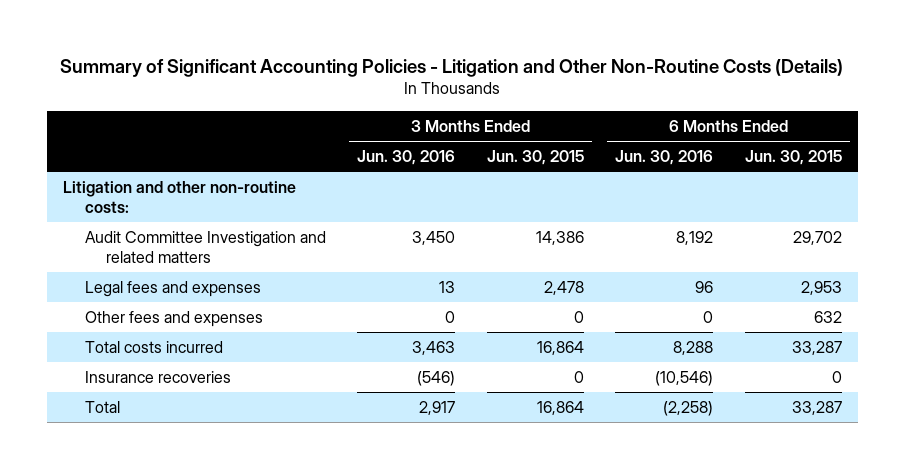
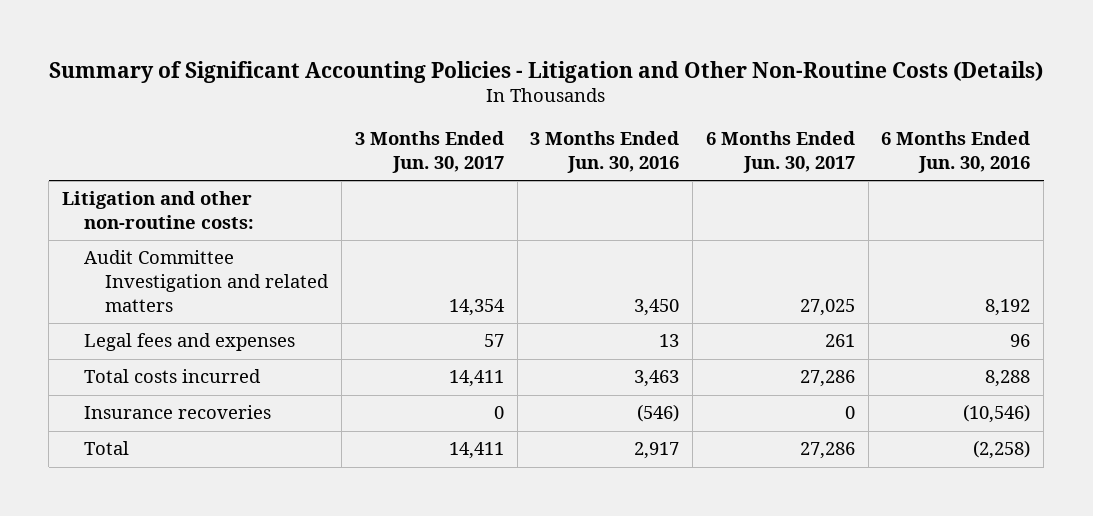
[486,150,584,166] Jun. 30, 2015 -> none
[744,150,842,166] Jun. 30, 2015 -> none
none -> [354,131,504,173] 3 Months Ended Jun. 30, 2017
none -> [705,131,855,173] 6 Months Ended Jun. 30, 2017
[84,311,263,328] Other fees and expenses -> none

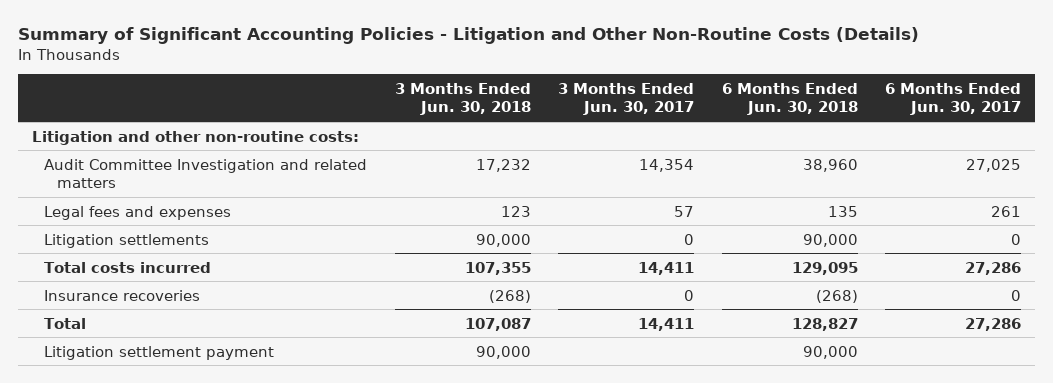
[530,131,680,173] 3 Months Ended Jun. 30, 2016 -> none
[881,131,1031,173] 6 Months Ended Jun. 30, 2016 -> none
none -> [394,82,531,116] 3 Months Ended Jun. 30, 2018
none -> [721,82,858,116] 6 Months Ended Jun. 30, 2018
none -> [44,233,210,248] Litigation settlements
none -> [44,345,275,360] Litigation settlement payment

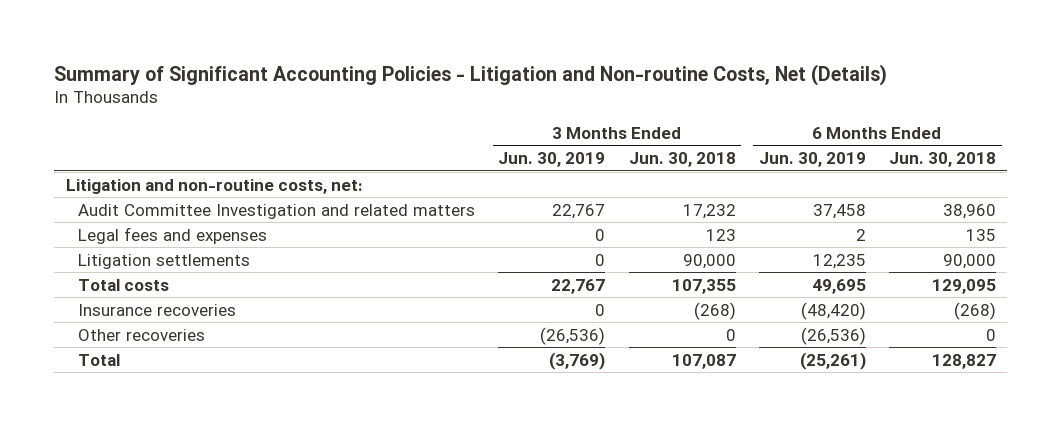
[17,27,919,45] Summary of Significant Accounting Policies - Litigation and Other Non-Routine Costs (Details) -> [54,63,888,86] Summary of Significant Accounting Policies - Litigation and Non-routine Costs, Net (Details)
[558,82,695,116] 3 Months Ended Jun. 30, 2017 -> none
[885,82,1022,116] 6 Months Ended Jun. 30, 2017 -> none
none -> [498,151,606,167] Jun. 30, 2019
none -> [758,151,866,167] Jun. 30, 2019
[31,130,359,145] Litigation and other non-routine costs: -> [65,178,363,194] Litigation and non-routine costs, net:
[44,261,212,273] Total costs incurred -> [78,278,170,291] Total costs
none -> [78,328,206,341] Other recoveries
[44,345,275,360] Litigation settlement payment -> none

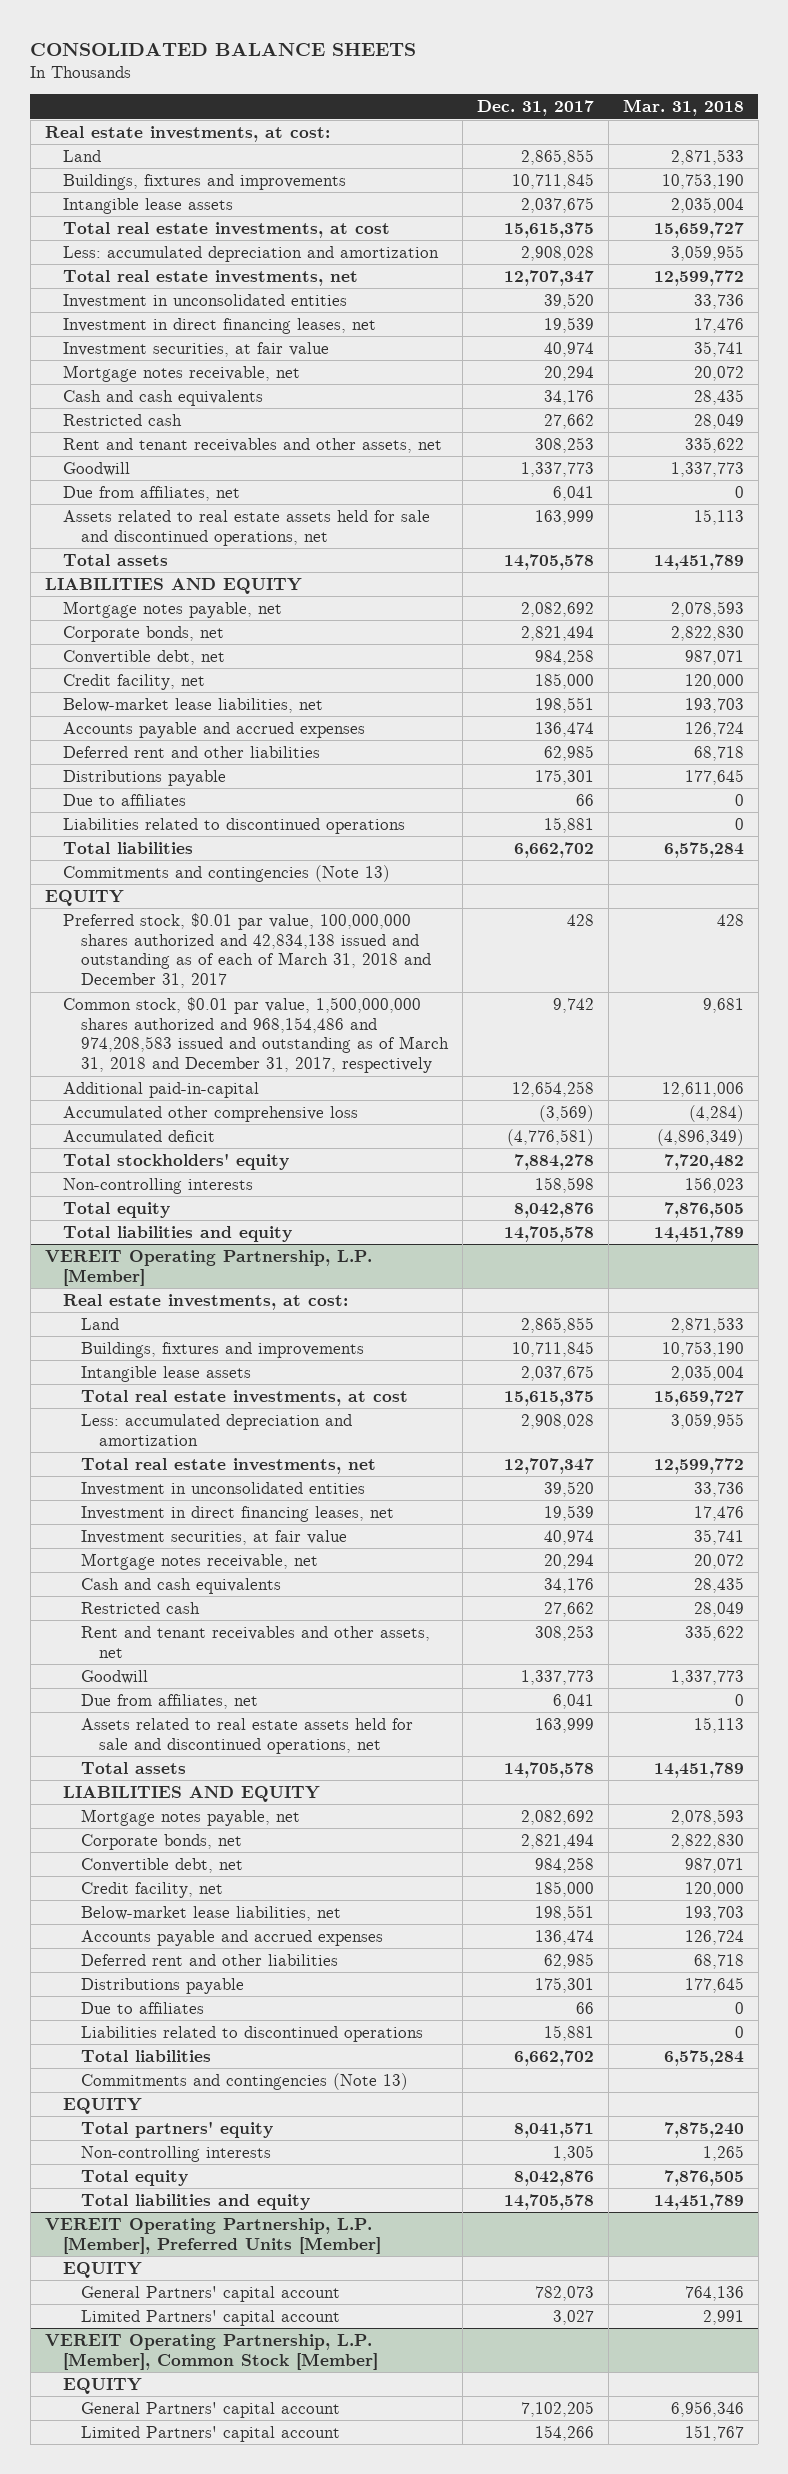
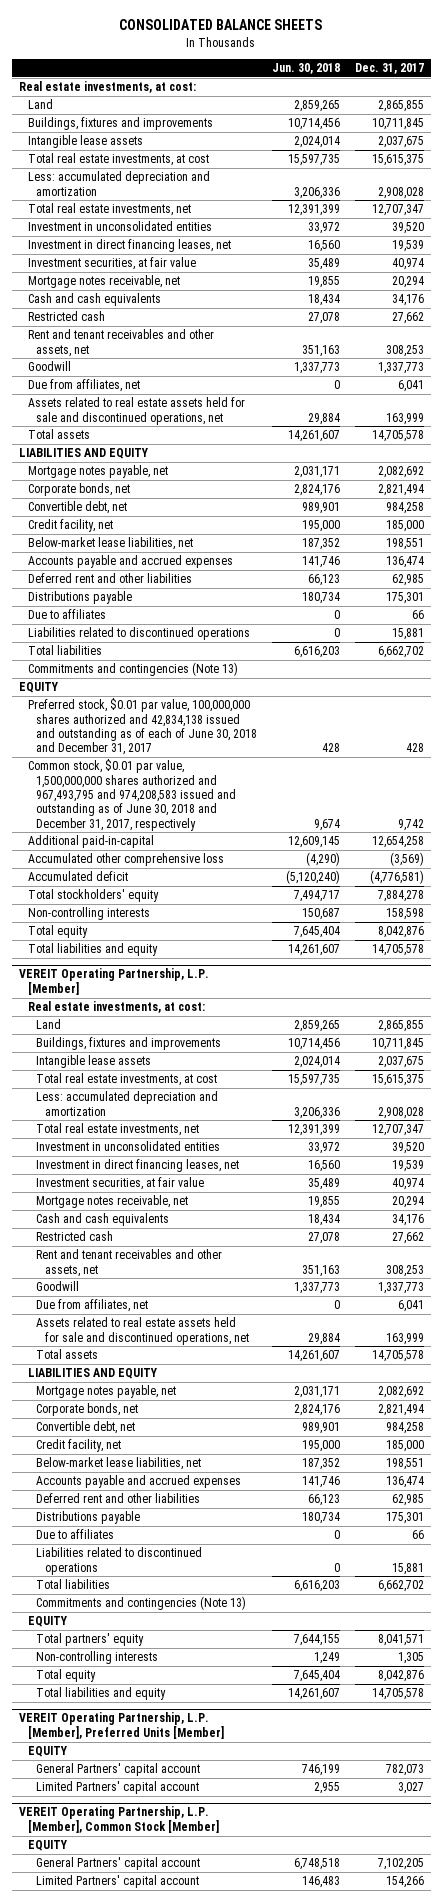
[622,99,744,117] Mar. 31, 2018 -> none
none -> [272,63,341,75] Jun. 30, 2018
[62,912,432,989] Preferred stock, $0.01 par value, 100,000,000 shares authorized and 42,834,138 issued and outstanding as of each of March 31, 2018 and December 31, 2017 -> [27,698,258,756] Preferred stock, $0.01 par value, 100,000,000 shares authorized and 42,834,138 issued and outstanding as of each of June 30, 2018 and December 31, 2017
[62,996,450,1074] Common stock, $0.01 par value, 1,500,000,000 shares authorized and 968,154,486 and 974,208,583 issued and outstanding as of March 31, 2018 and December 31, 2017, respectively -> [27,759,237,831] Common stock, $0.01 par value, 1,500,000,000 shares authorized and 967,493,795 and 974,208,583 issued and outstanding as of June 30, 2018 and December 31, 2017, respectively

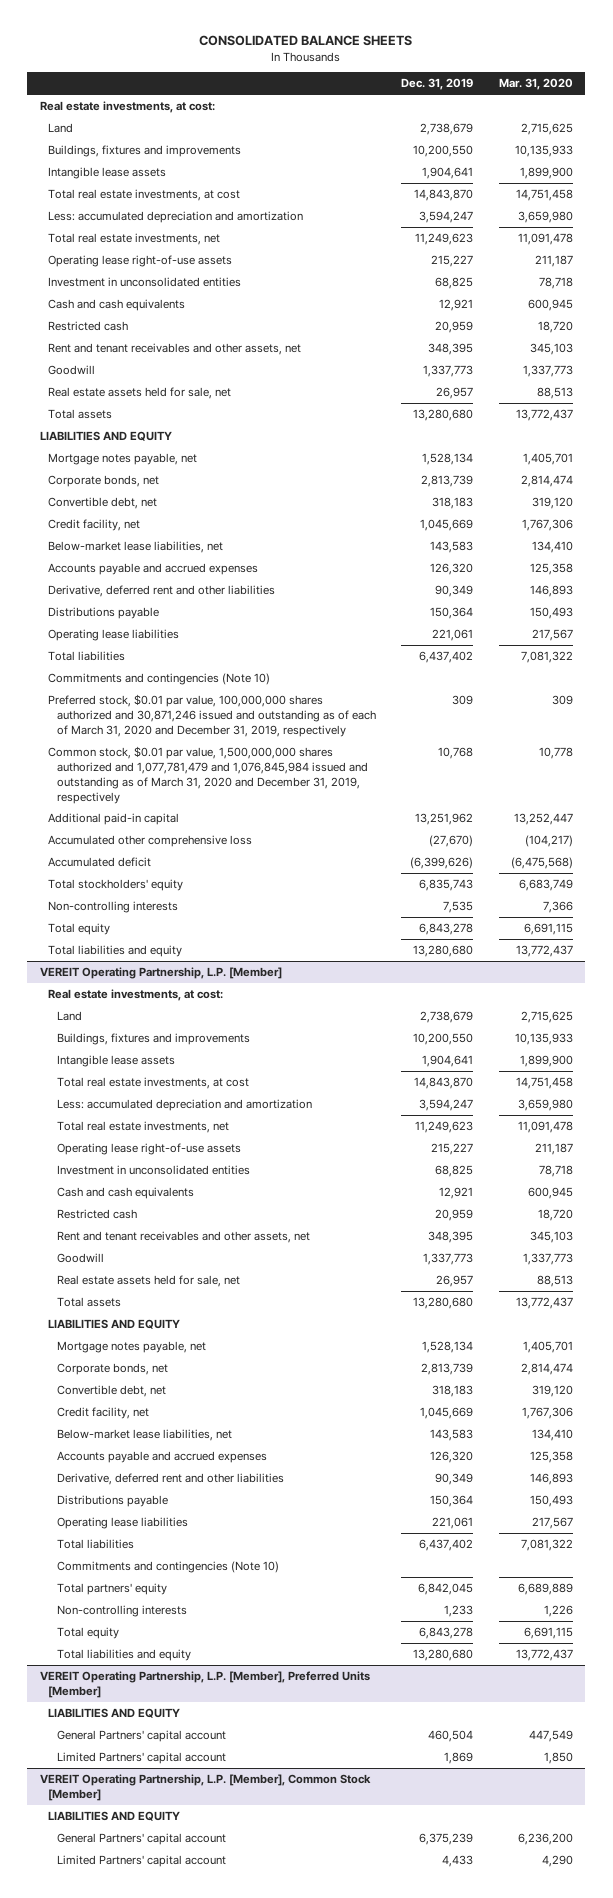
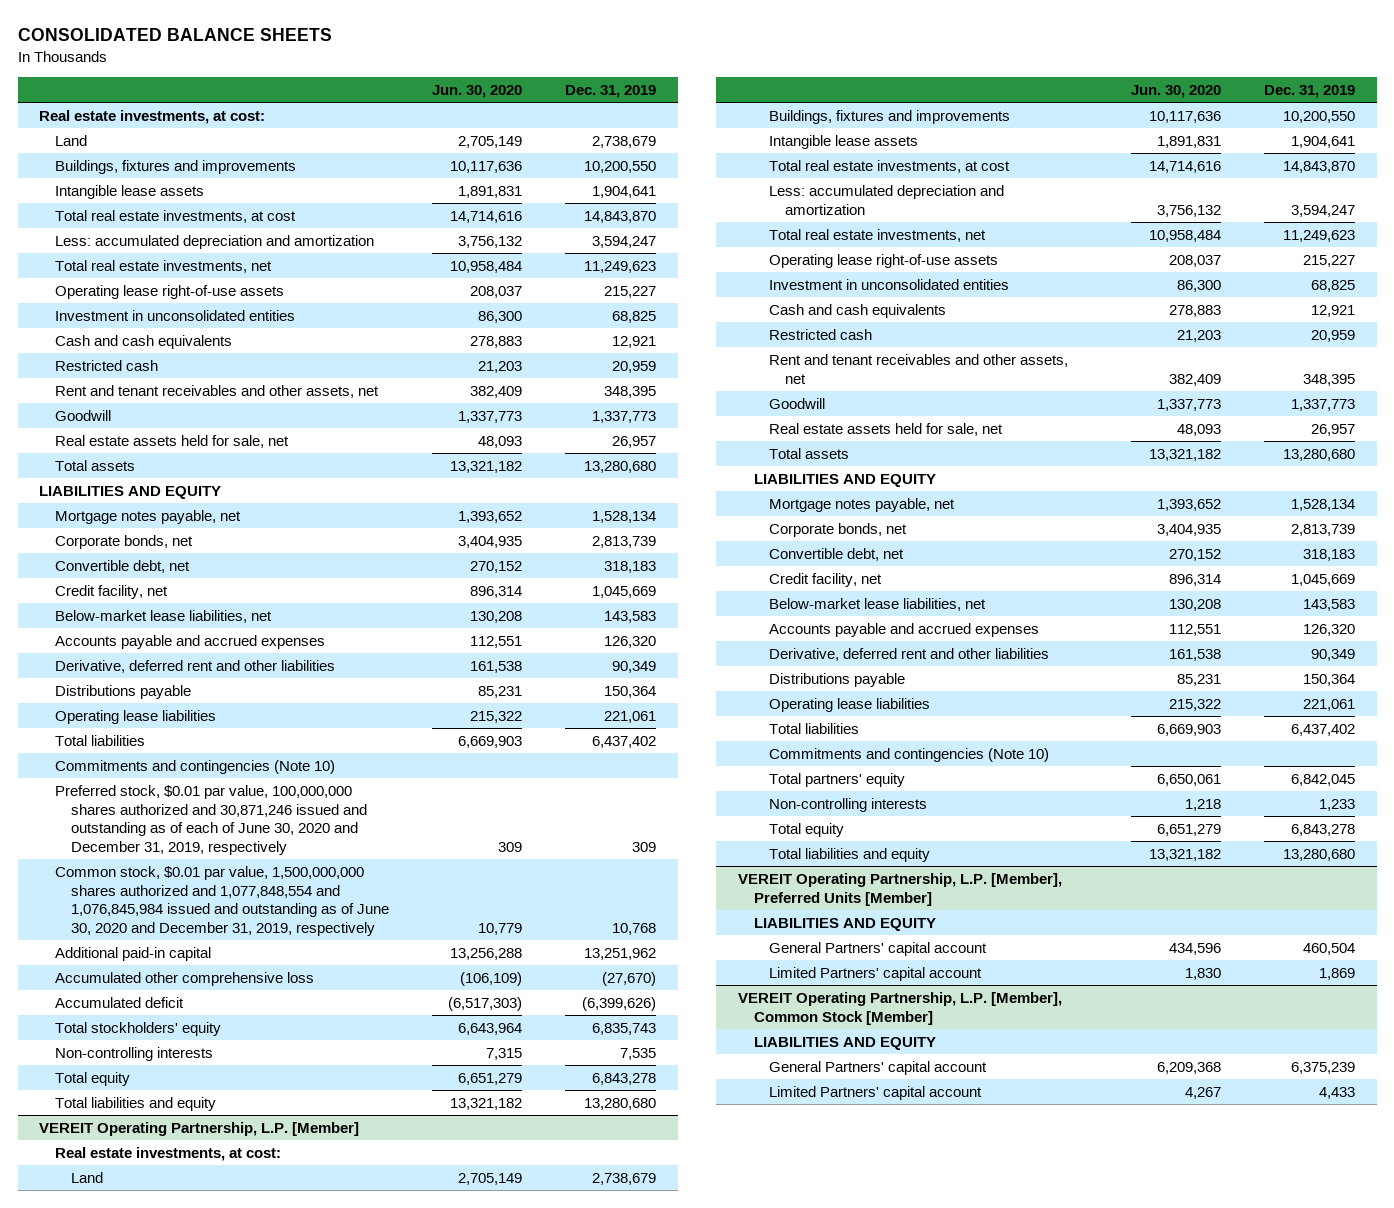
[498,78,573,91] Mar. 31, 2020 -> none
none -> [431,84,522,98] Jun. 30, 2020
[48,693,376,737] Preferred stock, $0.01 par value, 100,000,000 shares authorized and 30,871,246 issued and outstanding as of each of March 31, 2020 and December 31, 2019, respectively -> [54,784,367,856] Preferred stock, $0.01 par value, 100,000,000 shares authorized and 30,871,246 issued and outstanding as of each of June 30, 2020 and December 31, 2019, respectively
[48,745,368,804] Common stock, $0.01 par value, 1,500,000,000 shares authorized and 1,077,781,479 and 1,076,845,984 issued and outstanding as of March 31, 2020 and December 31, 2019, respectively -> [54,865,389,937] Common stock, $0.01 par value, 1,500,000,000 shares authorized and 1,077,848,554 and 1,076,845,984 issued and outstanding as of June 30, 2020 and December 31, 2019, respectively

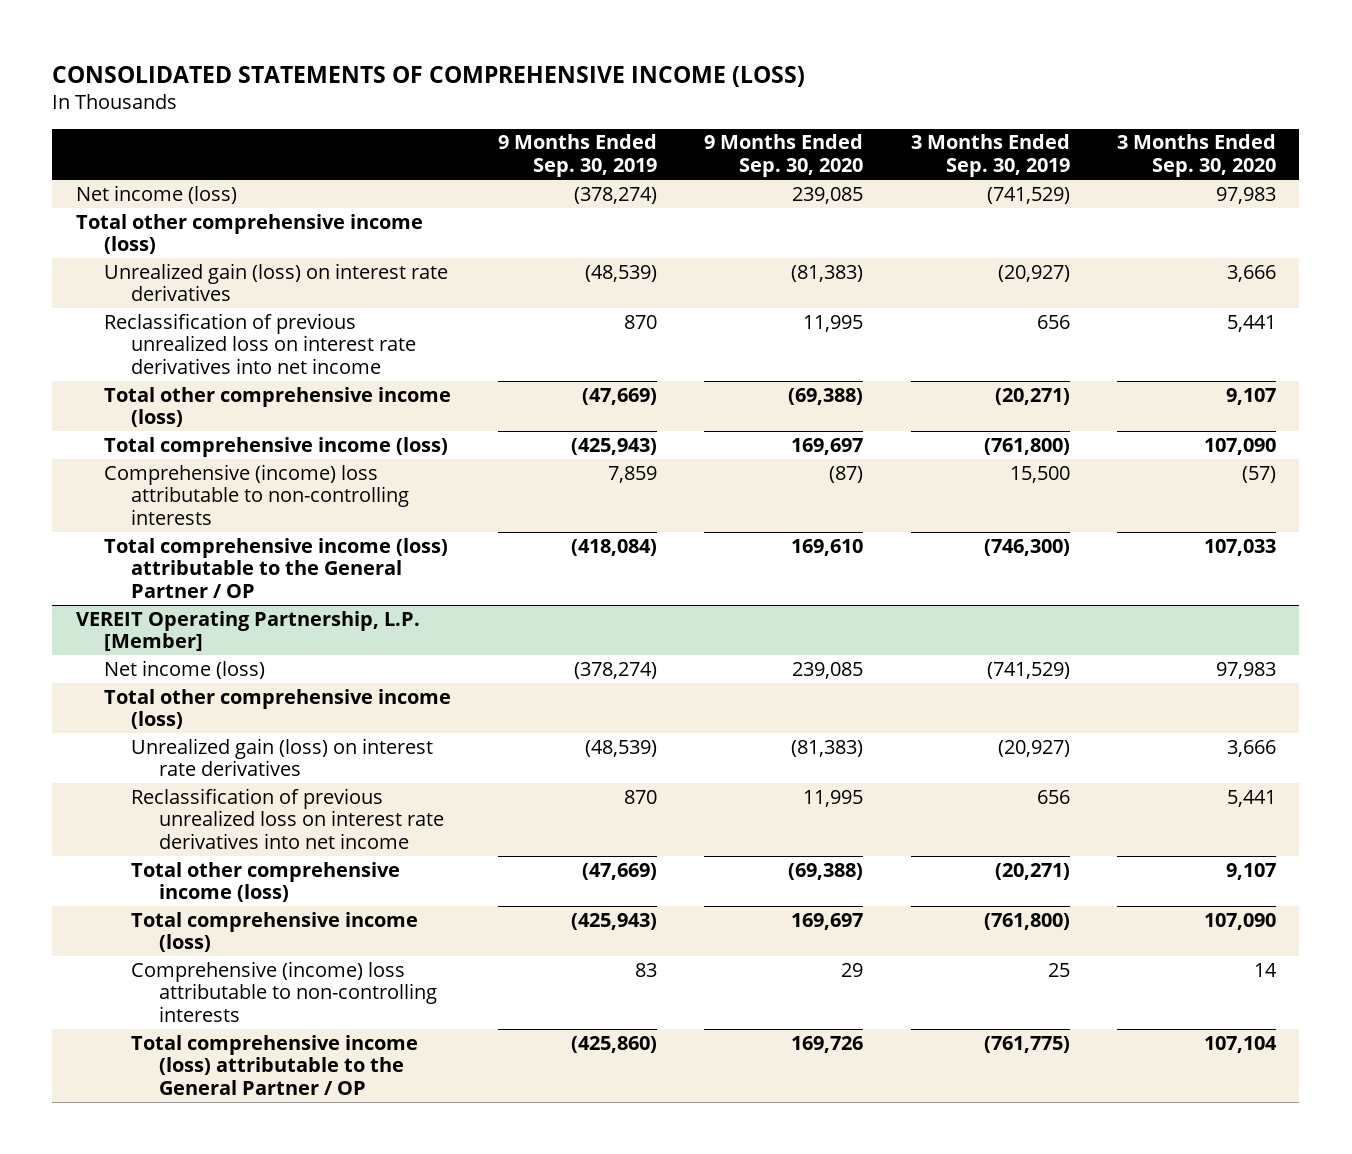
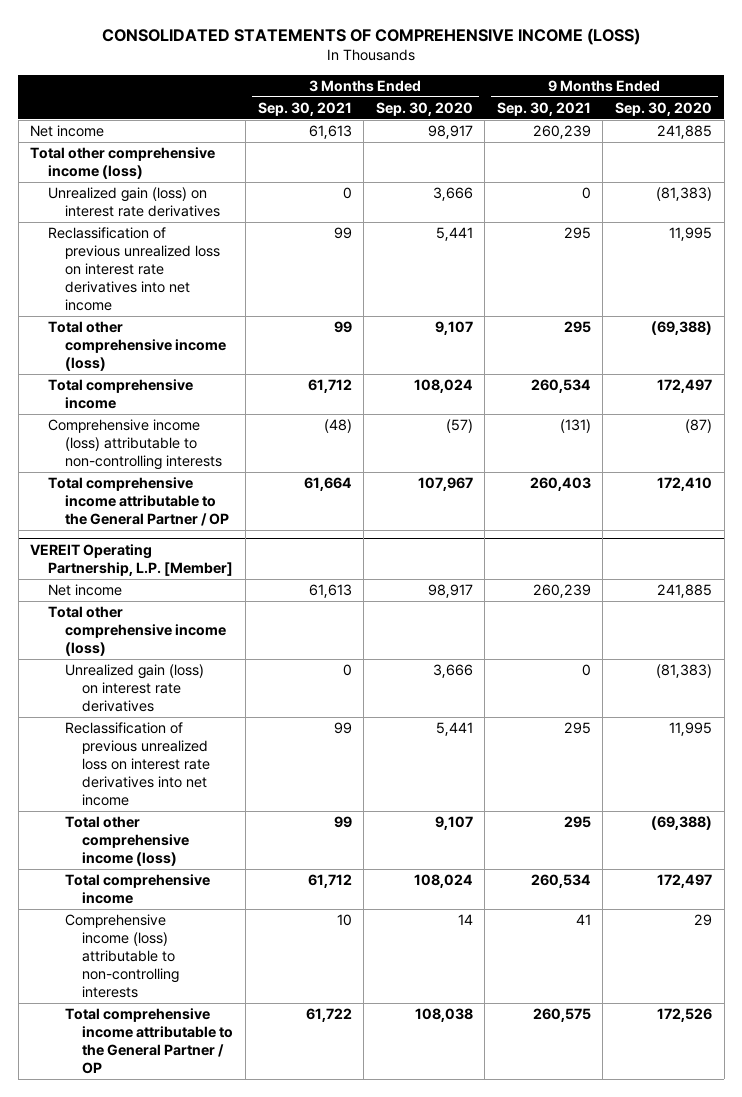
[498,134,658,178] 9 Months Ended Sep. 30, 2019 -> none
[910,134,1070,178] 3 Months Ended Sep. 30, 2019 -> none
none -> [257,101,352,116] Sep. 30, 2021
none -> [496,101,591,116] Sep. 30, 2021
[76,184,238,204] Net income (loss) -> [30,125,105,138] Net income
[792,186,864,204] 239,085 -> [657,125,713,140] 241,885
[1215,186,1276,204] 97,983 -> [427,125,473,140] 98,917
[103,436,448,457] Total comprehensive income (loss) -> [47,379,193,410] Total comprehensive income
[791,437,864,455] 169,697 -> [657,379,713,394] 172,497
[1203,437,1276,455] 107,090 -> [413,379,473,394] 108,024
[103,463,410,526] Comprehensive (income) loss attributable to non-controlling interests -> [47,419,223,471] Comprehensive income (loss) attributable to non-controlling interests
[103,537,448,599] Total comprehensive income (loss) attributable to the General Partner / OP -> [47,477,230,527] Total comprehensive income attributable to the General Partner / OP
[791,538,864,556] 169,610 -> [657,477,713,492] 172,410
[1203,538,1276,556] 107,033 -> [417,477,473,492] 107,967
[103,659,265,679] Net income (loss) -> [47,584,122,597] Net income
[792,661,864,679] 239,085 -> [657,584,713,599] 241,885
[1215,661,1276,679] 97,983 -> [427,584,473,599] 98,917
[131,911,419,953] Total comprehensive income (loss) -> [65,874,211,905] Total comprehensive income
[791,912,864,930] 169,697 -> [657,874,713,889] 172,497
[1203,912,1276,930] 107,090 -> [413,874,473,889] 108,024
[131,960,438,1023] Comprehensive (income) loss attributable to non-controlling interests -> [65,914,180,999] Comprehensive income (loss) attributable to non-controlling interests
[131,1034,419,1096] Total comprehensive income (loss) attributable to the General Partner / OP -> [65,1008,234,1075] Total comprehensive income attributable to the General Partner / OP
[791,1035,864,1053] 169,726 -> [657,1008,713,1023] 172,526
[1203,1035,1277,1053] 107,104 -> [414,1008,473,1023] 108,038

